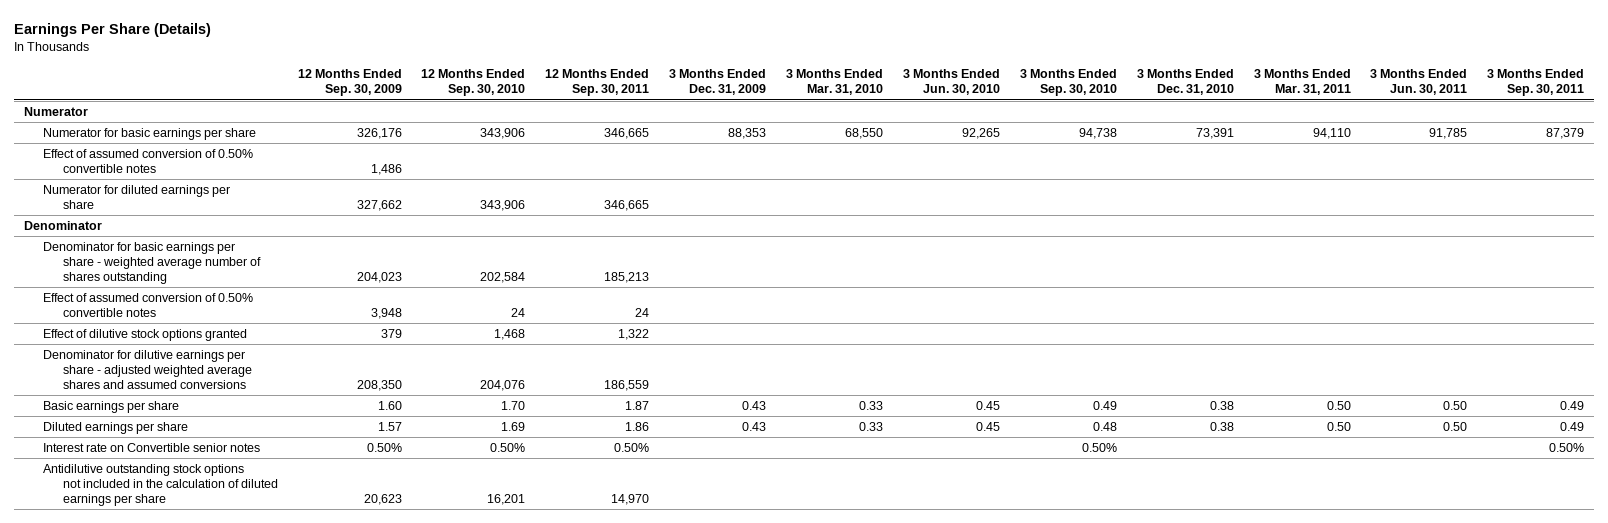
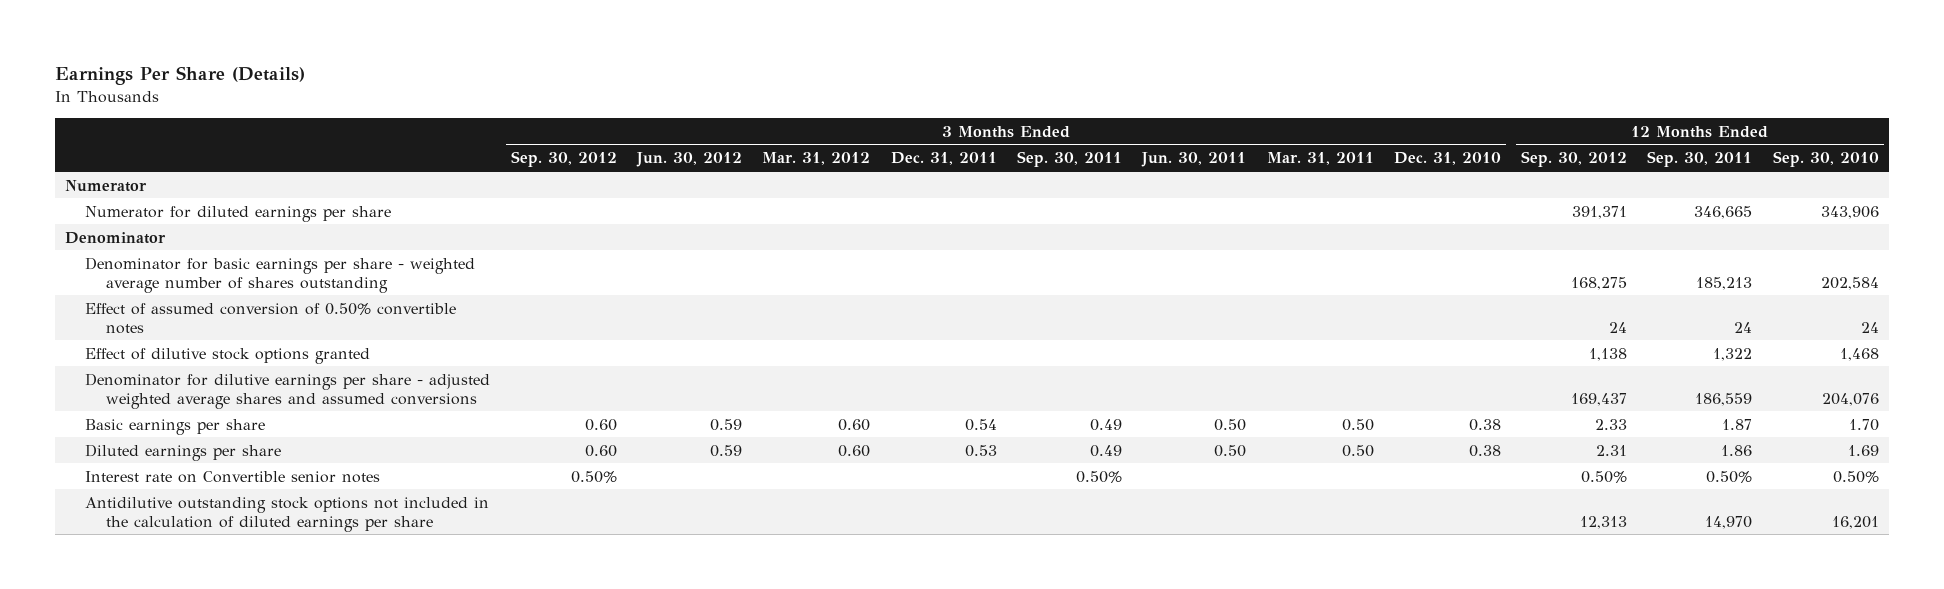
[297,69,402,97] 12 Months Ended Sep. 30, 2009 -> none
[669,69,767,96] 3 Months Ended Dec. 31, 2009 -> none
[786,69,884,96] 3 Months Ended Mar. 31, 2010 -> none
[902,69,1000,96] 3 Months Ended Jun. 30, 2010 -> none
[1019,69,1117,97] 3 Months Ended Sep. 30, 2010 -> none
none -> [510,151,617,168] Sep. 30, 2012
none -> [636,152,743,168] Jun. 30, 2012
none -> [762,152,871,166] Mar. 31, 2012
none -> [890,152,997,166] Dec. 31, 2011
none -> [1521,151,1628,168] Sep. 30, 2012
[43,127,257,140] Numerator for basic earnings per share -> none
[43,148,254,173] Effect of assumed conversion of 0.50% convertible notes -> none

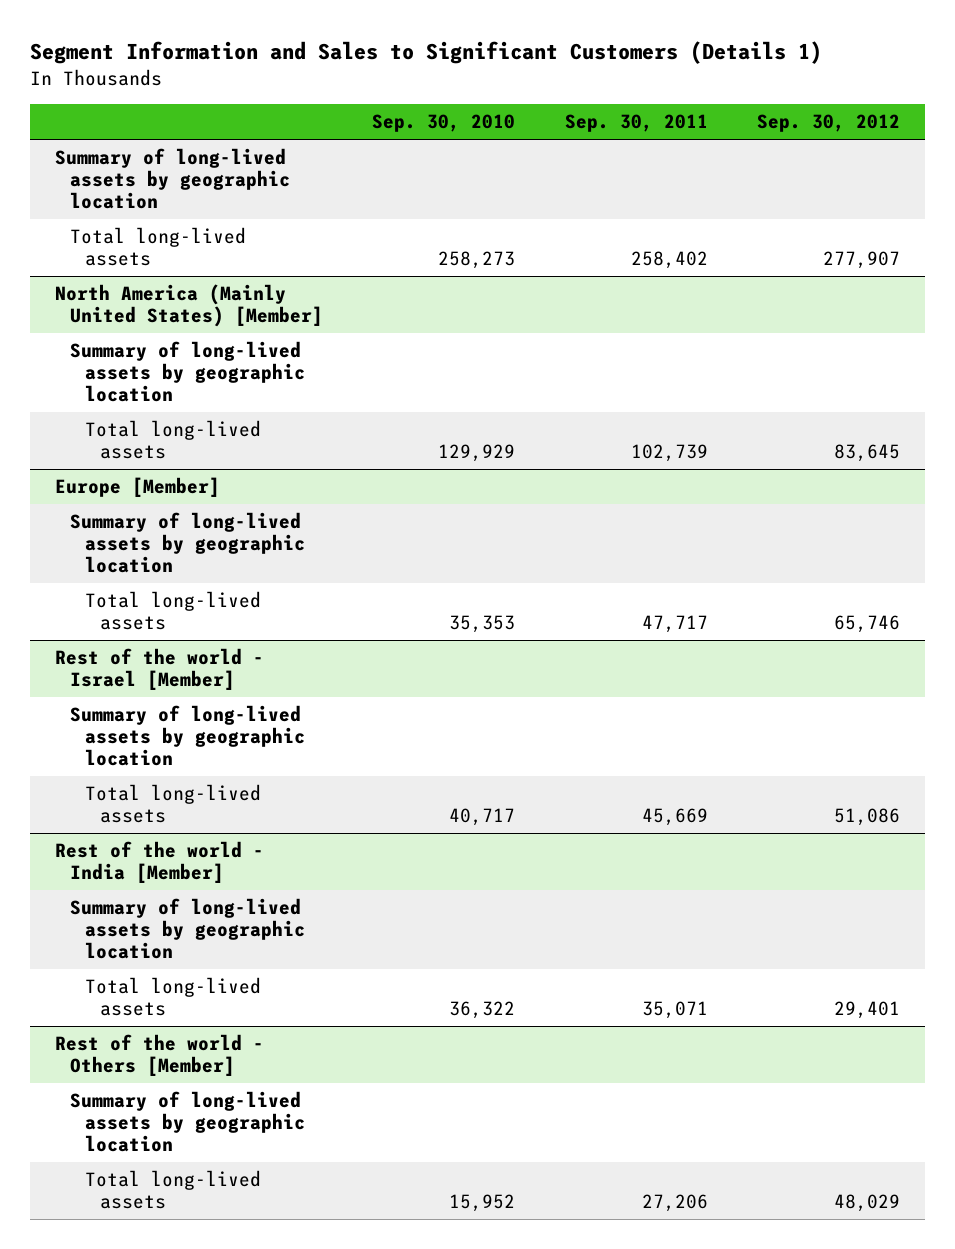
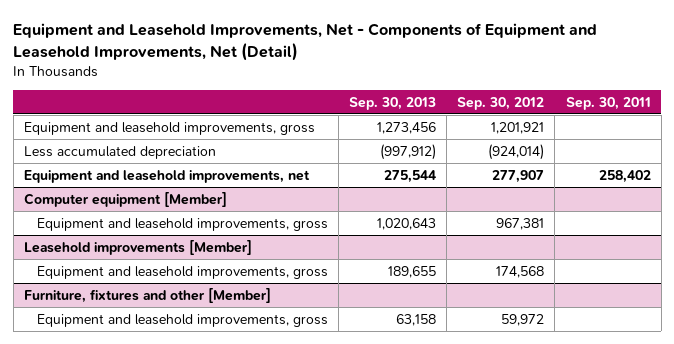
[29,41,822,65] Segment Information and Sales to Significant Customers (Details 1) -> [13,22,598,61] Equipment and Leasehold Improvements, Net - Components of Equipment and Leasehold Improvements, Net (Detail)
[372,114,516,133] Sep. 30, 2010 -> none
none -> [348,96,436,110] Sep. 30, 2013
[54,148,290,210] Summary of long-lived assets by geographic location -> none
[54,284,323,328] North America (Mainly United States) [Member] -> none
[69,341,305,403] Summary of long-lived assets by geographic location -> none
[84,420,261,460] Total long-lived assets -> none
[54,477,220,498] Europe [Member] -> none
[69,512,305,574] Summary of long-lived assets by geographic location -> none
[84,591,261,631] Total long-lived assets -> none
[54,648,264,691] Rest of the world - Israel [Member] -> none
[69,705,305,767] Summary of long-lived assets by geographic location -> none
[84,784,261,824] Total long-lived assets -> none
[54,841,264,884] Rest of the world - India [Member] -> none
[69,898,305,960] Summary of long-lived assets by geographic location -> none
[84,977,261,1017] Total long-lived assets -> none
[54,1034,264,1077] Rest of the world - Others [Member] -> none
[69,1091,305,1153] Summary of long-lived assets by geographic location -> none
[84,1170,261,1210] Total long-lived assets -> none
none -> [23,121,315,135] Equipment and leasehold improvements, gross
none -> [23,145,216,159] Less accumulated depreciation
[69,227,246,267] Total long-lived assets -> [23,169,310,183] Equipment and leasehold improvements, net
none -> [23,191,227,207] Computer equipment [Member]
none -> [36,217,328,231] Equipment and leasehold improvements, gross
none -> [23,239,252,255] Leasehold improvements [Member]
none -> [36,265,328,279] Equipment and leasehold improvements, gross
none -> [23,287,271,303] Furniture, fixtures and other [Member]
none -> [36,313,328,327] Equipment and leasehold improvements, gross

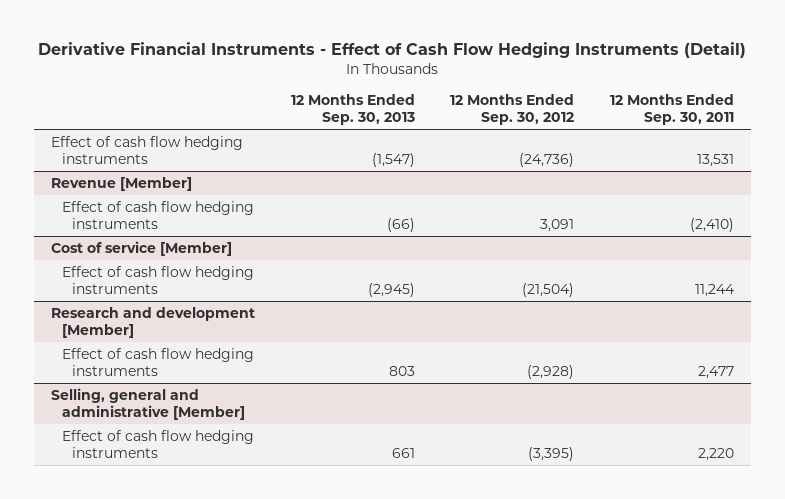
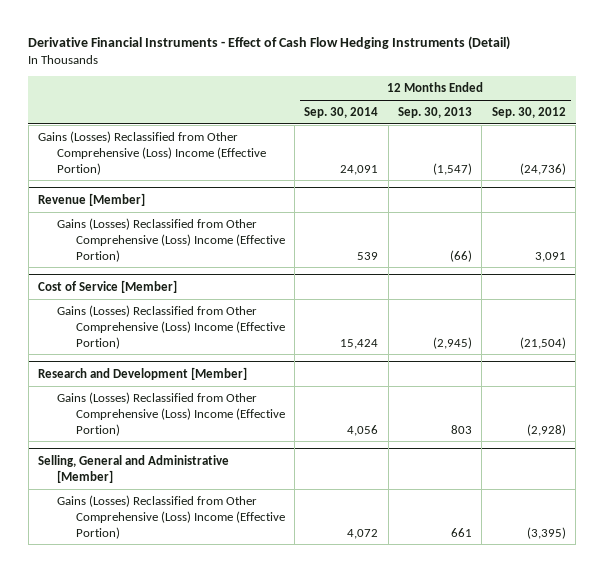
[609,93,734,126] 12 Months Ended Sep. 30, 2011 -> none
none -> [304,106,379,118] Sep. 30, 2014
[51,135,244,165] Effect of cash flow hedging instruments -> [38,130,266,175] Gains (Losses) Reclassified from Other Comprehensive (Loss) Income (Effective Portion)
[61,200,254,230] Effect of cash flow hedging instruments -> [56,217,285,262] Gains (Losses) Reclassified from Other Comprehensive (Loss) Income (Effective Portion)
[51,240,233,256] Cost of service [Member] -> [38,279,178,293] Cost of Service [Member]
[61,265,254,295] Effect of cash flow hedging instruments -> [56,304,285,349] Gains (Losses) Reclassified from Other Comprehensive (Loss) Income (Effective Portion)
[51,306,256,339] Research and development [Member] -> [38,366,248,380] Research and Development [Member]
[61,347,254,377] Effect of cash flow hedging instruments -> [56,391,285,436] Gains (Losses) Reclassified from Other Comprehensive (Loss) Income (Effective Portion)
[51,387,245,421] Selling, general and administrative [Member] -> [38,454,230,483] Selling, General and Administrative [Member]
[61,429,254,459] Effect of cash flow hedging instruments -> [56,494,285,539] Gains (Losses) Reclassified from Other Comprehensive (Loss) Income (Effective Portion)

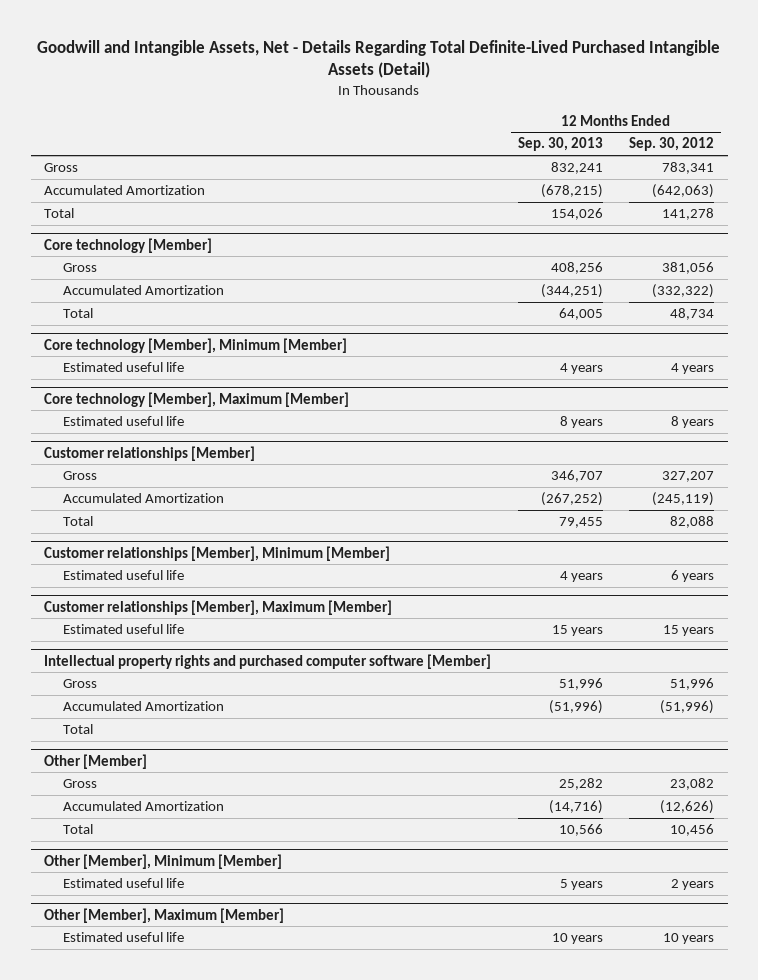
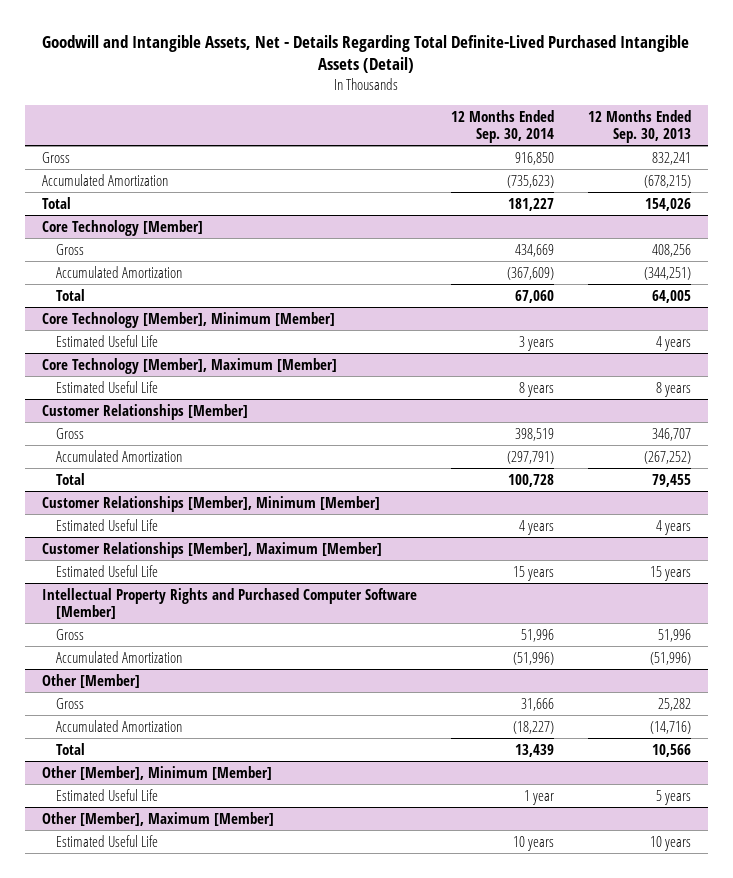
[629,137,715,152] Sep. 30, 2012 -> none
none -> [450,109,554,143] 12 Months Ended Sep. 30, 2014
[43,237,212,253] Core technology [Member] -> [42,219,204,236] Core Technology [Member]
[43,337,347,353] Core technology [Member], Minimum [Member] -> [42,311,336,328] Core Technology [Member], Minimum [Member]
[62,362,184,373] Estimated useful life -> [55,334,158,347] Estimated Useful Life
[43,391,349,407] Core technology [Member], Maximum [Member] -> [42,357,338,374] Core Technology [Member], Maximum [Member]
[62,416,184,427] Estimated useful life -> [55,380,158,393] Estimated Useful Life
[43,445,255,461] Customer relationships [Member] -> [42,403,249,420] Customer Relationships [Member]
[43,545,390,561] Customer relationships [Member], Minimum [Member] -> [42,495,381,512] Customer Relationships [Member], Minimum [Member]
[62,570,184,581] Estimated useful life -> [55,518,158,531] Estimated Useful Life
[43,599,392,615] Customer relationships [Member], Maximum [Member] -> [42,541,383,558] Customer Relationships [Member], Maximum [Member]
[62,624,184,635] Estimated useful life -> [55,564,158,577] Estimated Useful Life
[43,653,491,669] Intellectual property rights and purchased computer software [Member] -> [42,587,418,619] Intellectual Property Rights and Purchased Computer Software [Member]
[62,724,93,735] Total -> none
[62,878,184,889] Estimated useful life -> [55,788,158,801] Estimated Useful Life
[62,932,184,943] Estimated useful life -> [55,834,158,847] Estimated Useful Life

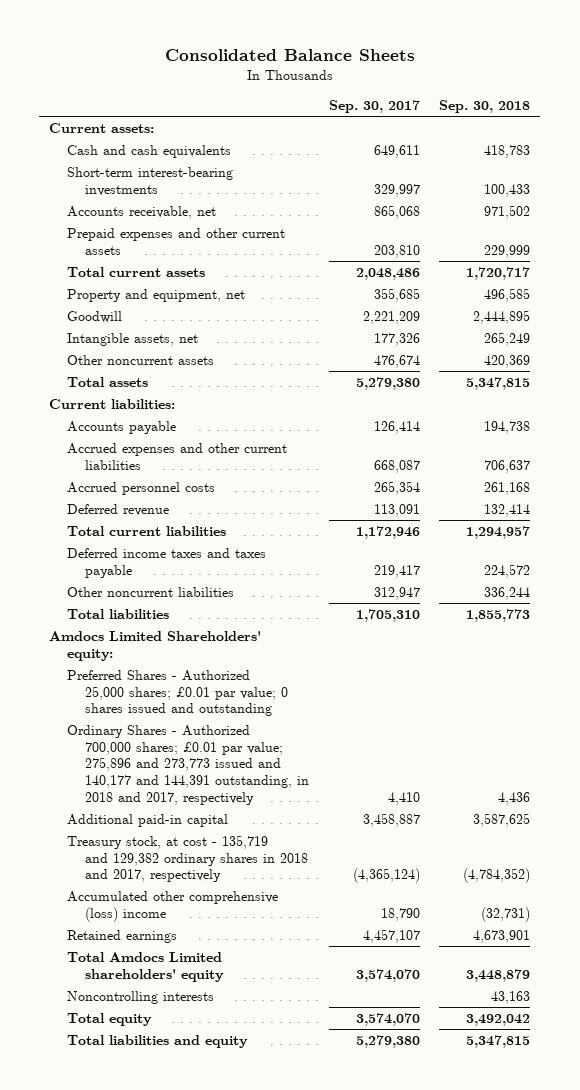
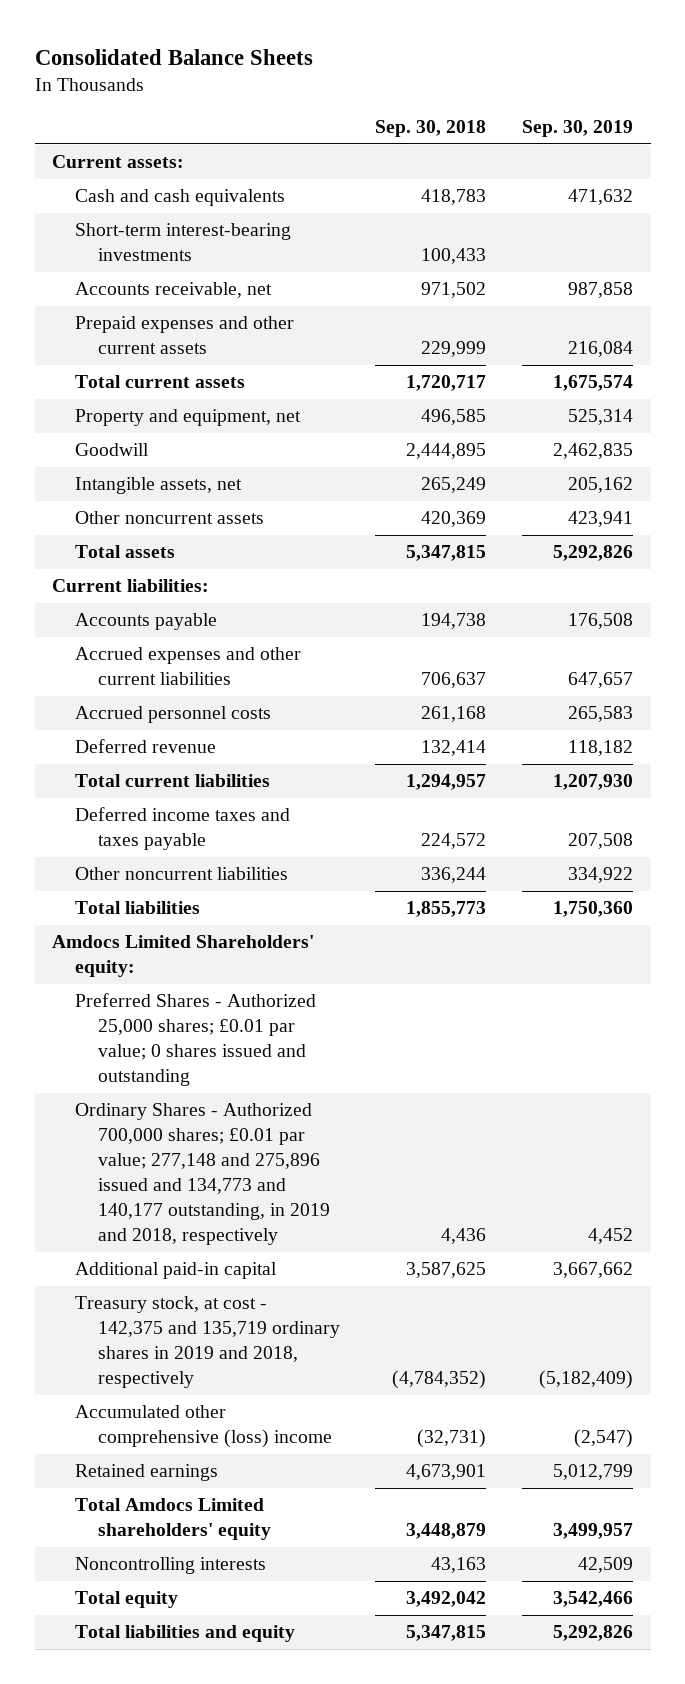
[328,100,420,114] Sep. 30, 2017 -> none
none -> [521,120,633,138] Sep. 30, 2019
[67,724,309,805] Ordinary Shares - Authorized 700,000 shares; £0.01 par value; 275,896 and 273,773 issued and 140,177 and 144,391 outstanding, in 2018 and 2017, respectively -> [75,1103,330,1246] Ordinary Shares - Authorized 700,000 shares; £0.01 par value; 277,148 and 275,896 issued and 134,773 and 140,177 outstanding, in 2019 and 2018, respectively
[67,834,308,883] Treasury stock, at cost - 135,719 and 129,382 ordinary shares in 2018 and 2017, respectively -> [75,1296,340,1389] Treasury stock, at cost - 142,375 and 135,719 ordinary shares in 2019 and 2018, respectively

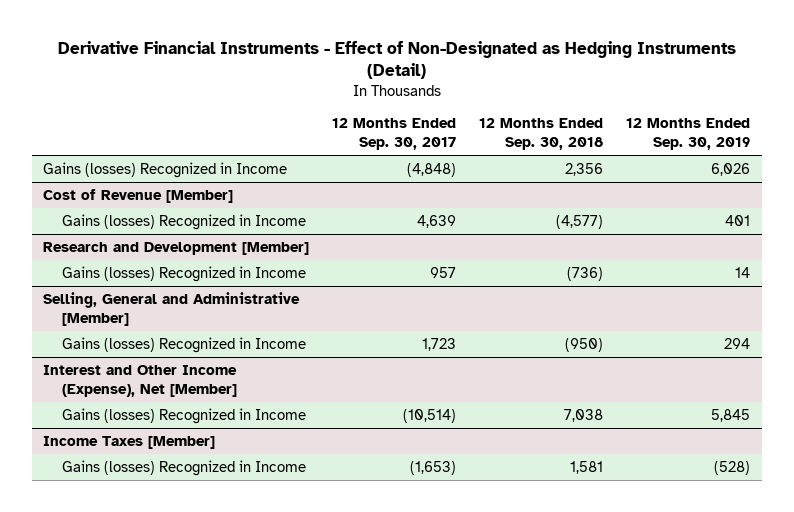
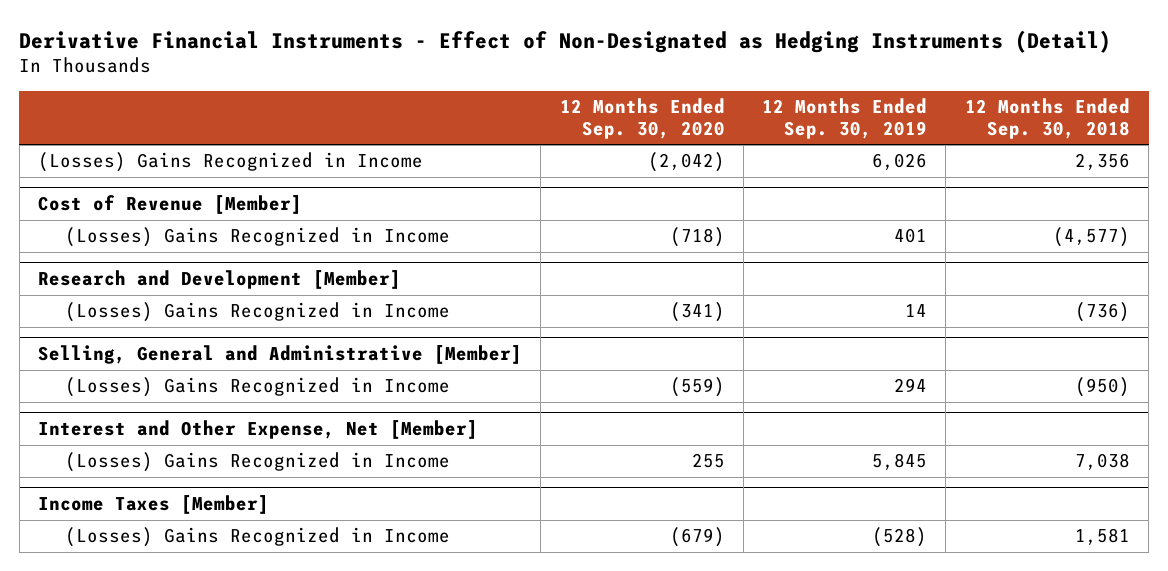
[332,118,457,151] 12 Months Ended Sep. 30, 2017 -> none
none -> [559,98,725,139] 12 Months Ended Sep. 30, 2020
[43,162,288,179] Gains (losses) Recognized in Income -> [38,152,424,173] (Losses) Gains Recognized in Income
[62,214,307,231] Gains (losses) Recognized in Income -> [65,227,451,248] (Losses) Gains Recognized in Income
[62,266,307,283] Gains (losses) Recognized in Income -> [65,302,451,323] (Losses) Gains Recognized in Income
[62,337,307,354] Gains (losses) Recognized in Income -> [65,377,451,398] (Losses) Gains Recognized in Income
[43,365,238,397] Interest and Other Income (Expense), Net [Member] -> [38,420,479,440] Interest and Other Expense, Net [Member]
[62,408,307,425] Gains (losses) Recognized in Income -> [65,452,451,473] (Losses) Gains Recognized in Income
[62,460,307,477] Gains (losses) Recognized in Income -> [65,527,451,548] (Losses) Gains Recognized in Income

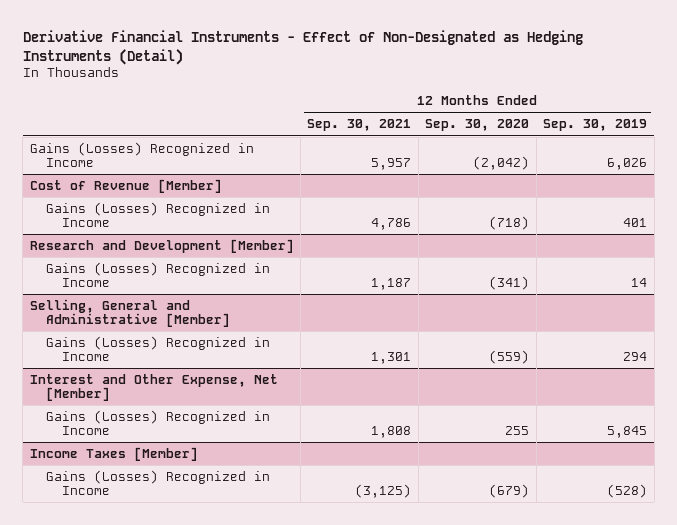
[964,98,1130,139] 12 Months Ended Sep. 30, 2018 -> none
none -> [307,119,412,132] Sep. 30, 2021
[38,152,424,173] (Losses) Gains Recognized in Income -> [29,141,254,168] Gains (Losses) Recognized in Income
[65,227,451,248] (Losses) Gains Recognized in Income -> [45,201,270,228] Gains (Losses) Recognized in Income
[65,302,451,323] (Losses) Gains Recognized in Income -> [45,261,270,288] Gains (Losses) Recognized in Income
[65,377,451,398] (Losses) Gains Recognized in Income -> [45,335,270,362] Gains (Losses) Recognized in Income
[65,452,451,473] (Losses) Gains Recognized in Income -> [45,409,270,436] Gains (Losses) Recognized in Income
[65,527,451,548] (Losses) Gains Recognized in Income -> [45,469,270,496] Gains (Losses) Recognized in Income

